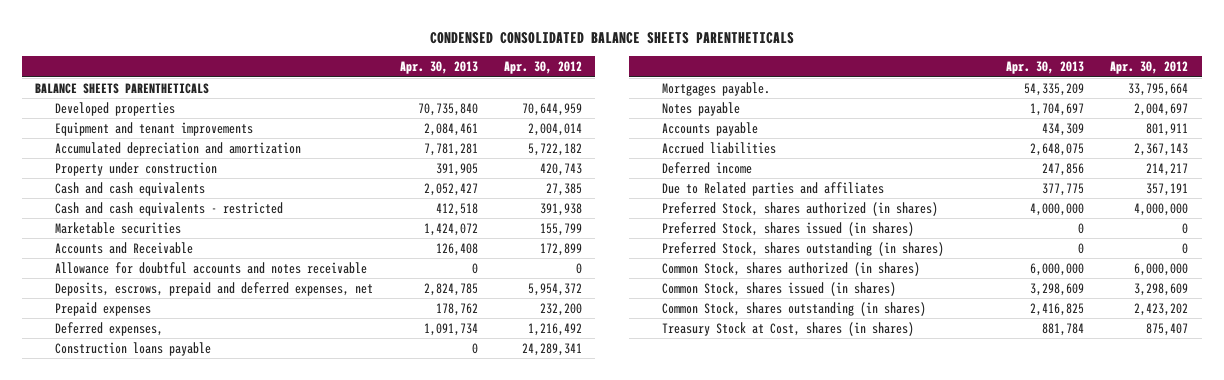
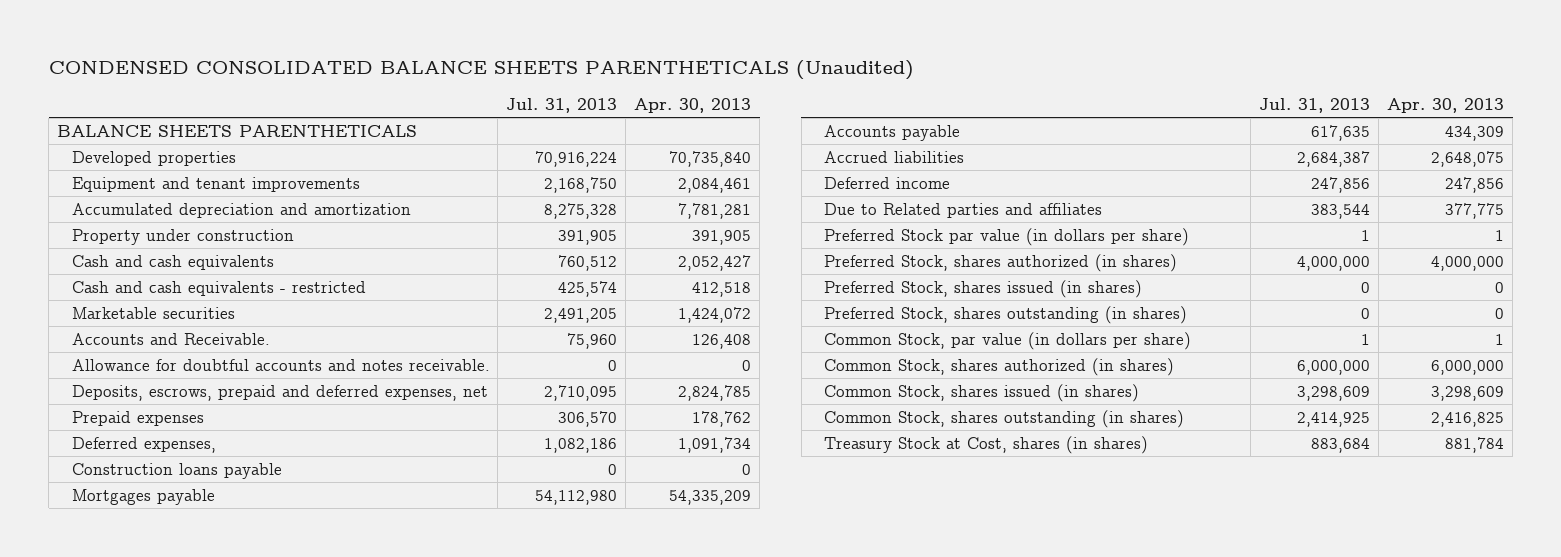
[429,31,794,44] CONDENSED CONSOLIDATED BALANCE SHEETS PARENTHETICALS -> [48,60,914,81] CONDENSED CONSOLIDATED BALANCE SHEETS PARENTHETICALS (Unaudited)
[504,61,583,75] Apr. 30, 2012 -> none
none -> [506,97,618,113] Jul. 31, 2013
[55,241,194,254] Accounts and Receivable -> [71,332,270,345] Accounts and Receivable.
[55,261,368,274] Allowance for doubtful accounts and notes receivable -> [71,358,490,371] Allowance for doubtful accounts and notes receivable.
[661,101,740,116] Notes payable -> none
[661,81,770,96] Mortgages payable. -> [71,488,215,505] Mortgages payable
none -> [824,227,1190,246] Preferred Stock par value (in dollars per share)
none -> [824,331,1192,350] Common Stock, par value (in dollars per share)

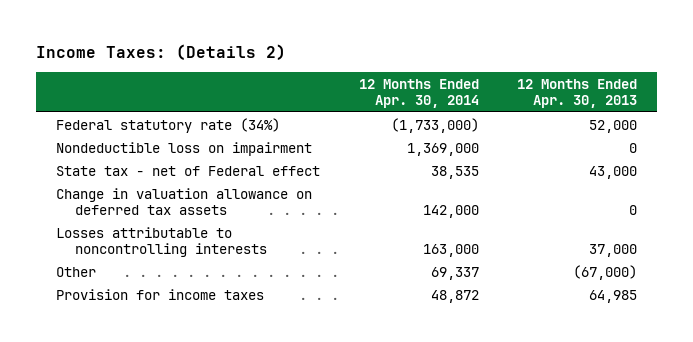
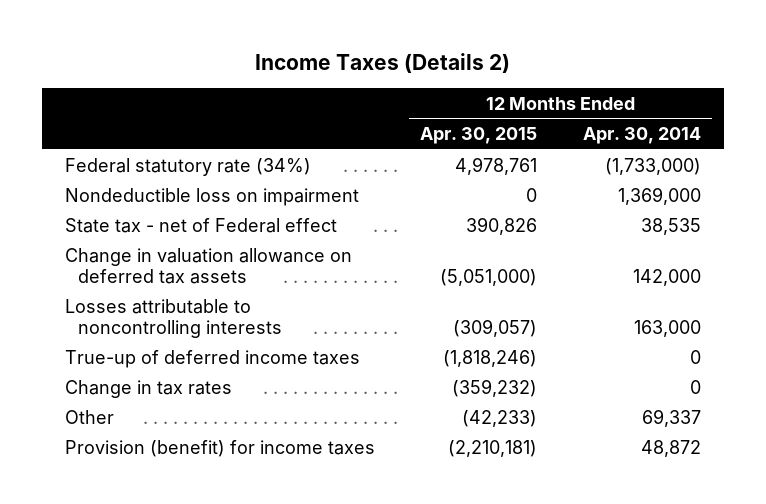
[36,44,287,61] Income Taxes: (Details 2) -> [254,53,510,74] Income Taxes (Details 2)
[517,78,638,109] 12 Months Ended Apr. 30, 2013 -> none
none -> [420,127,538,145] Apr. 30, 2015
none -> [64,349,360,368] True-up of deferred income taxes
none -> [64,379,232,398] Change in tax rates
[55,288,264,300] Provision for income taxes -> [64,439,375,457] Provision (benefit) for income taxes

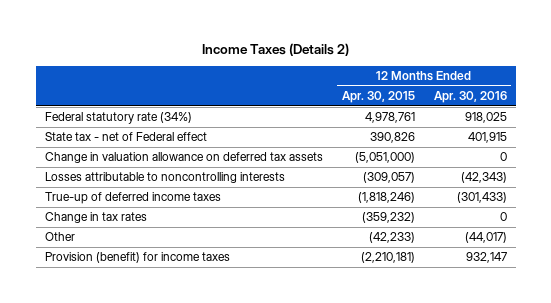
[582,127,701,145] Apr. 30, 2014 -> none
none -> [433,91,507,104] Apr. 30, 2016
[64,187,359,206] Nondeductible loss on impairment -> none

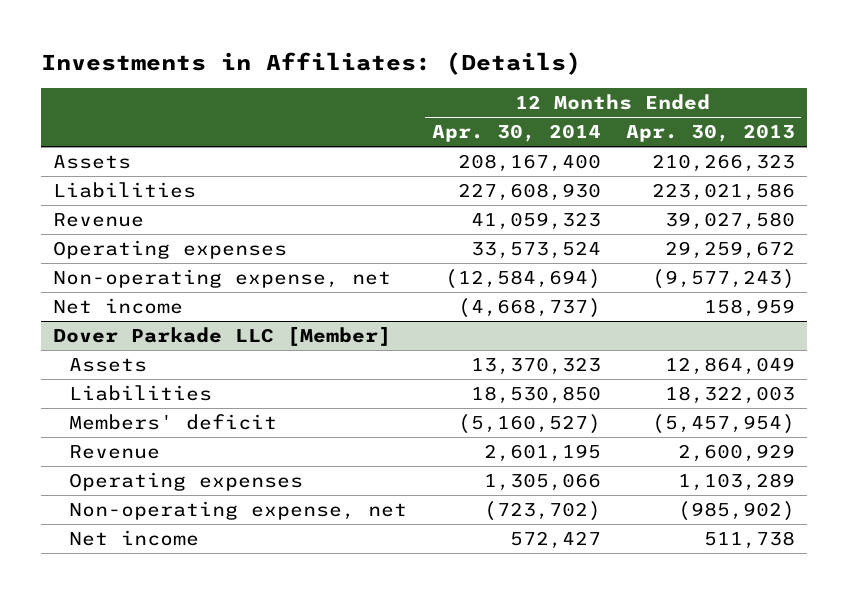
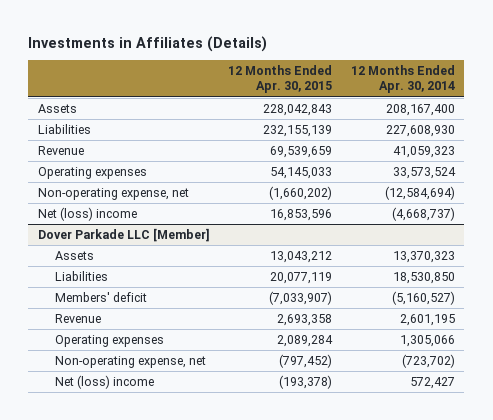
[40,51,581,75] Investments in Affiliates: (Details) -> [28,35,268,52] Investments in Affiliates (Details)
[625,124,795,143] Apr. 30, 2013 -> none
none -> [228,65,333,94] 12 Months Ended Apr. 30, 2015
[53,297,184,314] Net income -> [37,206,137,221] Net (loss) income
[68,529,199,546] Net income -> [55,374,155,389] Net (loss) income

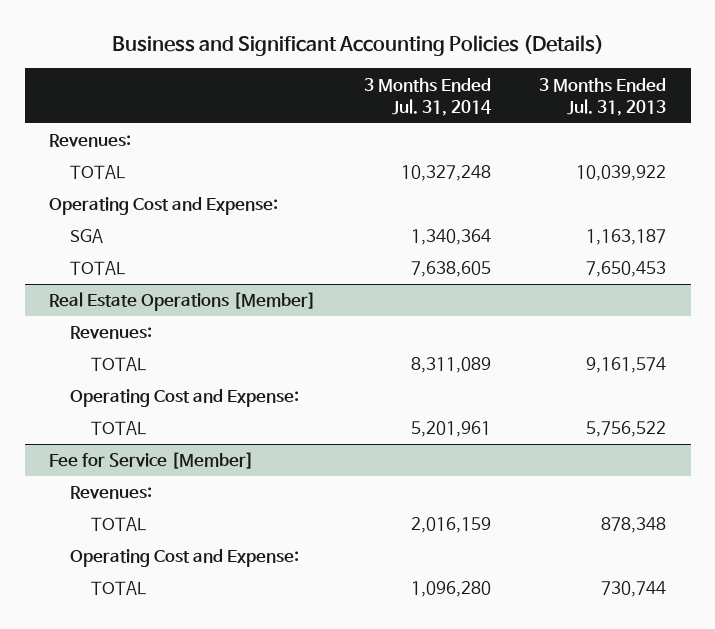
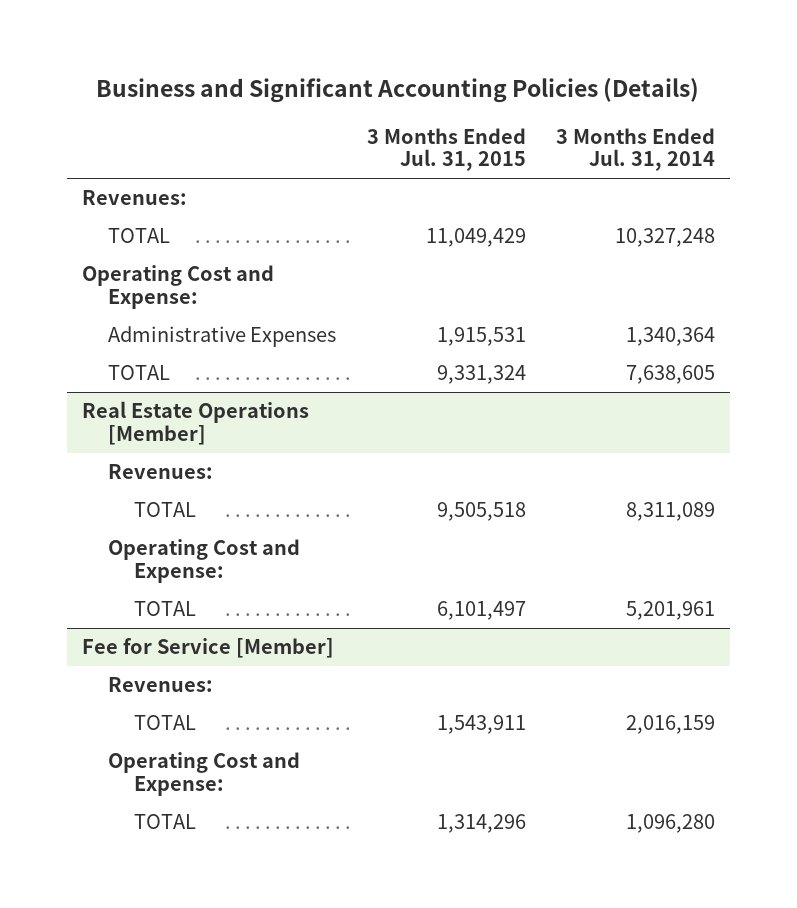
[539,77,667,116] 3 Months Ended Jul. 31, 2013 -> none
none -> [366,127,526,172] 3 Months Ended Jul. 31, 2015
[69,229,103,244] SGA -> [107,326,336,348] Administrative Expenses

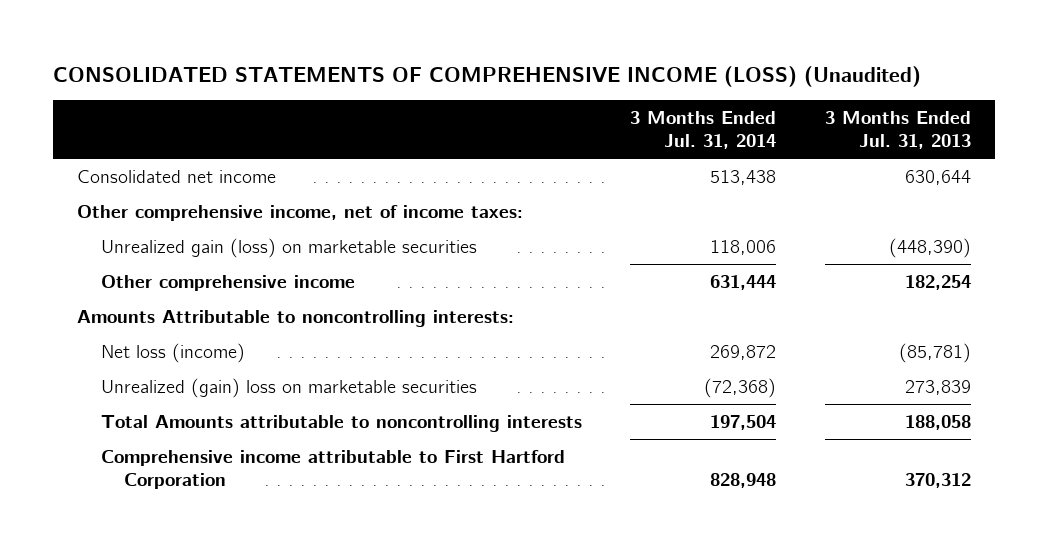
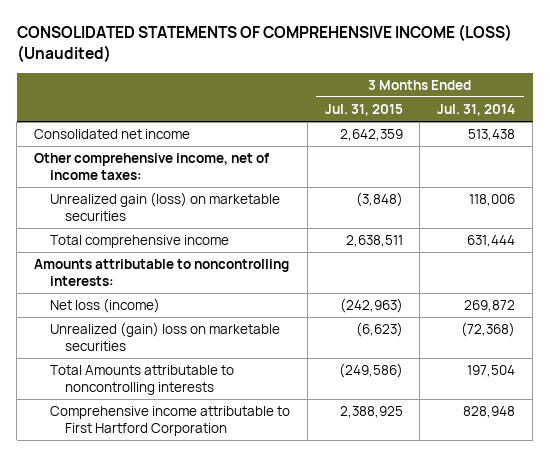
[824,111,971,149] 3 Months Ended Jul. 31, 2013 -> none
none -> [324,104,403,117] Jul. 31, 2015
[100,275,355,292] Other comprehensive income -> [49,235,229,249] Total comprehensive income
[77,310,515,328] Amounts Attributable to noncontrolling interests: -> [34,259,290,286] Amounts attributable to noncontrolling interests:

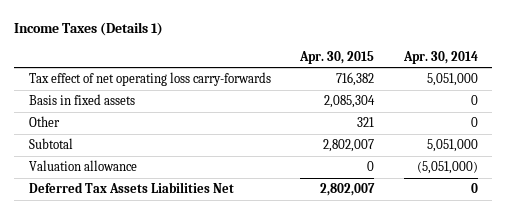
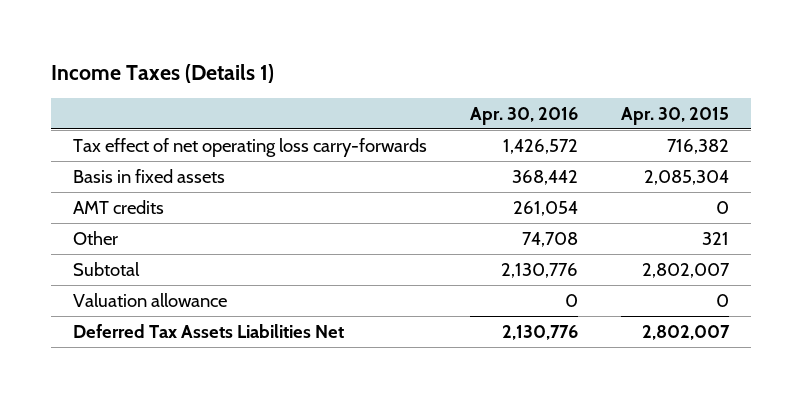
[402,50,478,64] Apr. 30, 2014 -> none
none -> [469,107,578,126] Apr. 30, 2016
none -> [72,199,164,214] AMT credits

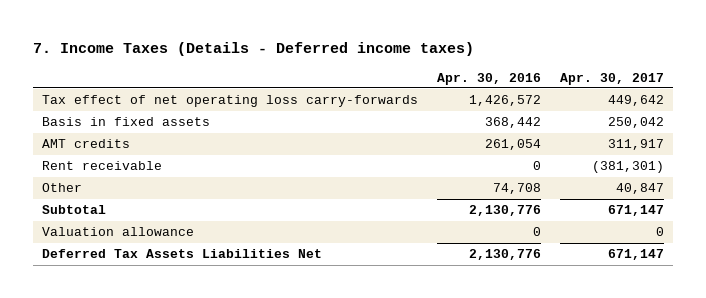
[50,63,274,83] Income Taxes (Details 1) -> [32,42,474,57] 7. Income Taxes (Details - Deferred income taxes)
[621,107,730,126] Apr. 30, 2015 -> none
none -> [559,72,664,85] Apr. 30, 2017
none -> [42,161,163,171] Rent receivable

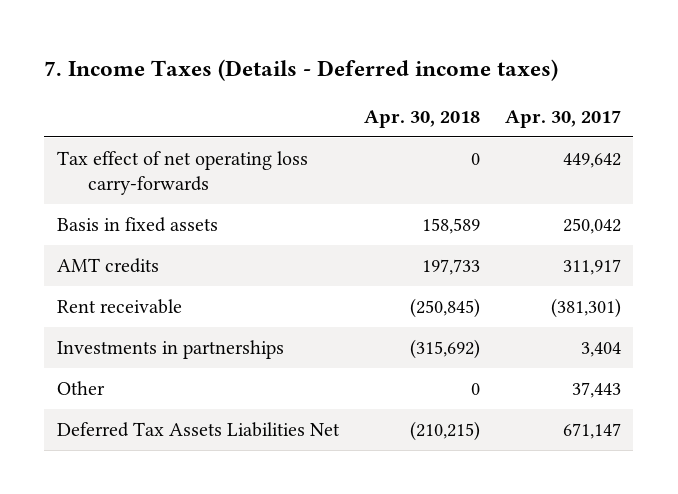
[436,72,541,85] Apr. 30, 2016 -> none
none -> [363,109,480,128] Apr. 30, 2018
[42,205,107,215] Subtotal -> none
[42,227,195,237] Valuation allowance -> none
none -> [56,339,284,359] Investments in partnerships
[615,183,664,195] 40,847 -> [571,381,621,398] 37,443

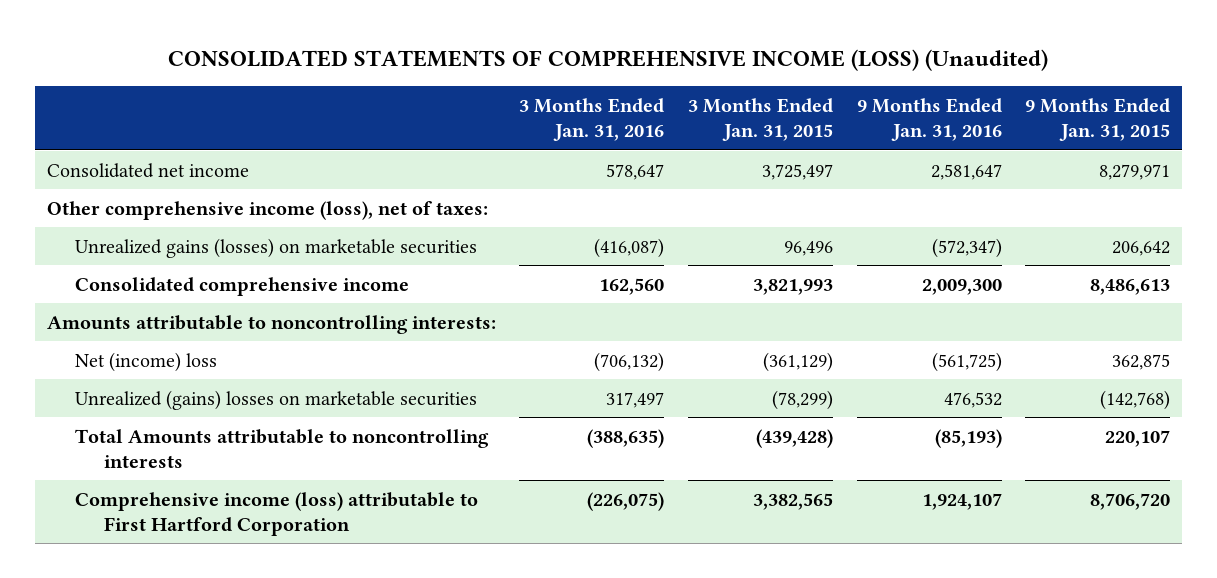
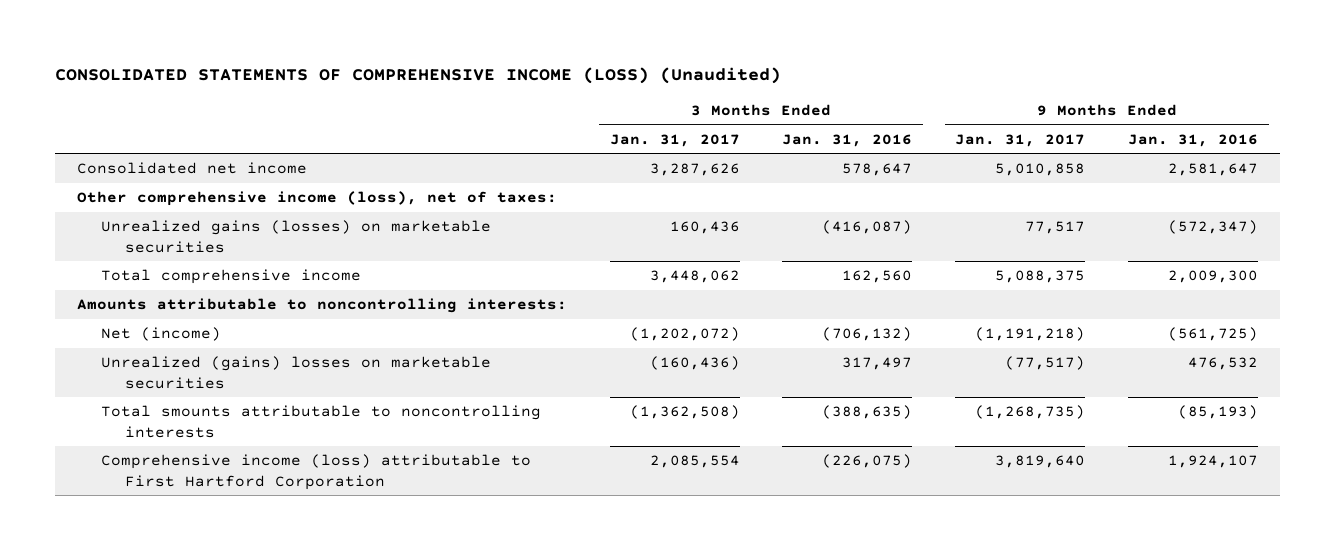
[687,97,833,142] 3 Months Ended Jan. 31, 2015 -> none
[1025,97,1171,142] 9 Months Ended Jan. 31, 2015 -> none
none -> [609,133,740,147] Jan. 31, 2017
none -> [955,133,1086,147] Jan. 31, 2017
[75,276,410,296] Consolidated comprehensive income -> [100,269,361,285] Total comprehensive income
[75,351,218,372] Net (income) loss -> [100,327,221,342] Net (income)
[75,428,490,468] Total Amounts attributable to noncontrolling interests -> [100,405,541,438] Total smounts attributable to noncontrolling interests

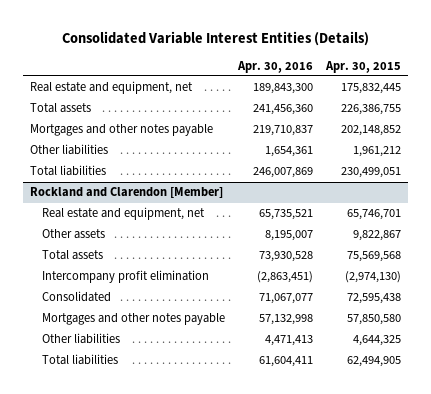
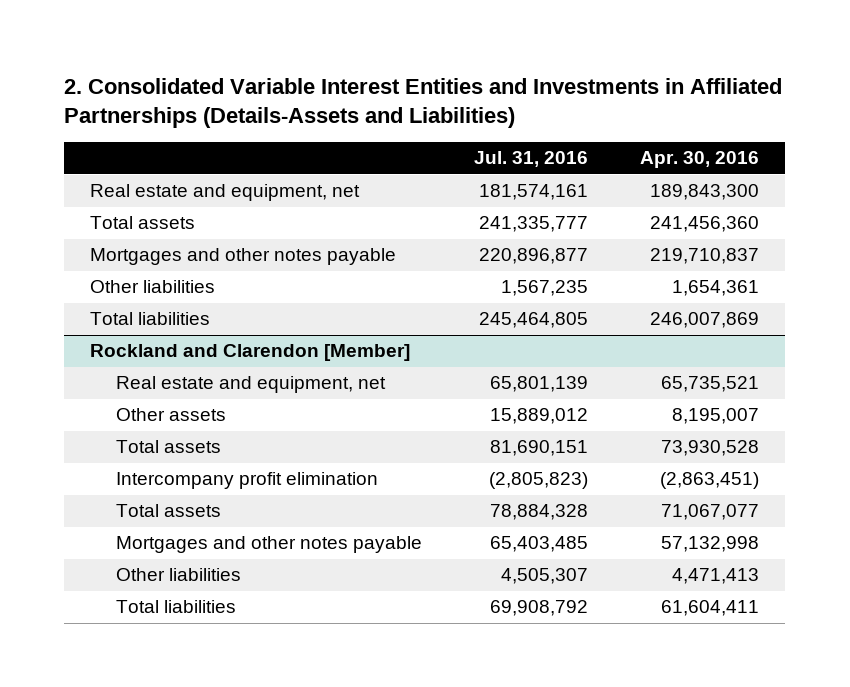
[61,30,369,46] Consolidated Variable Interest Entities (Details) -> [64,77,783,129] 2. Consolidated Variable Interest Entities and Investments in Affiliated Partnerships (Details-Assets and Liabilities)
[325,60,402,73] Apr. 30, 2015 -> none
none -> [474,151,589,168] Jul. 31, 2016
[41,291,111,303] Consolidated -> [115,504,221,518] Total assets

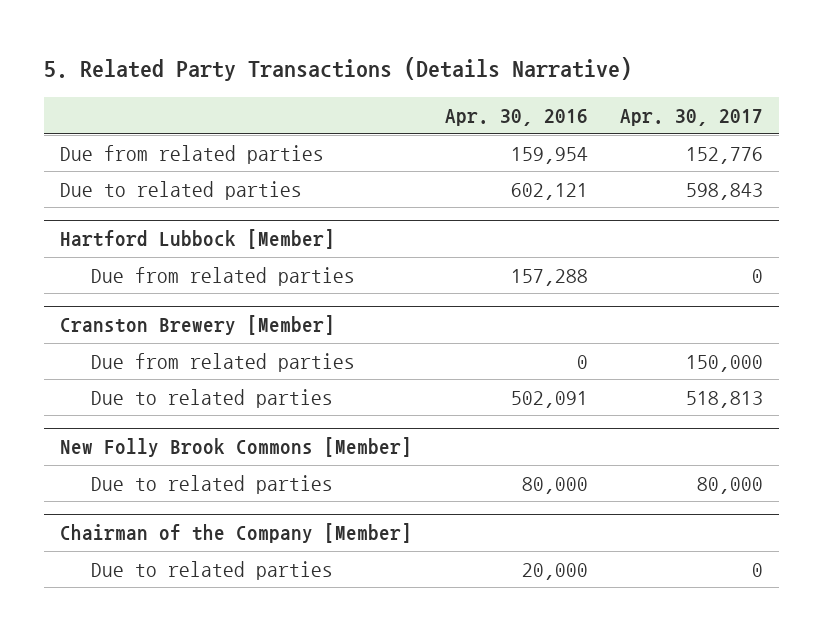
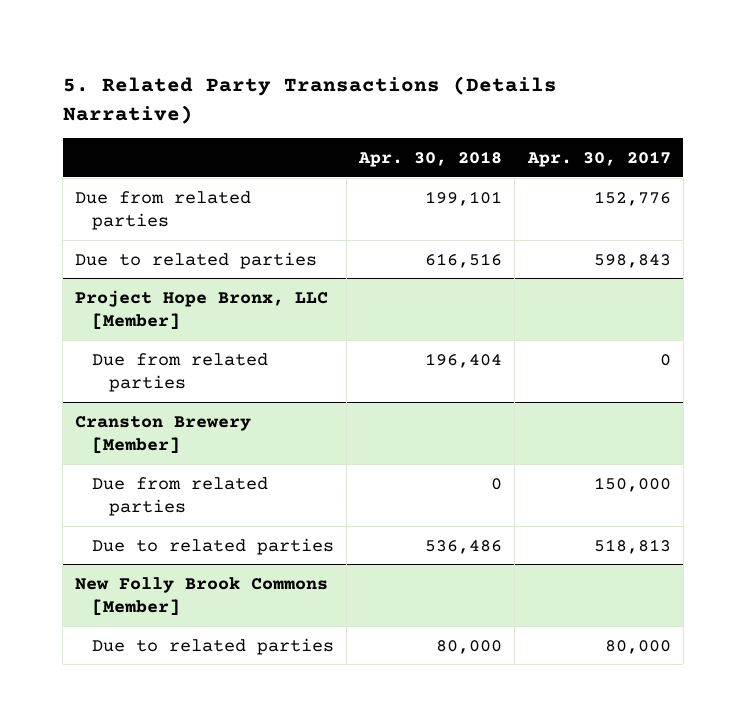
[444,109,588,127] Apr. 30, 2016 -> none
none -> [358,151,503,168] Apr. 30, 2018
[59,229,335,250] Hartford Lubbock [Member] -> none
none -> [75,289,329,331] Project Hope Bronx, LLC [Member]
[59,523,412,544] Chairman of the Company [Member] -> none
[90,560,333,580] Due to related parties -> none

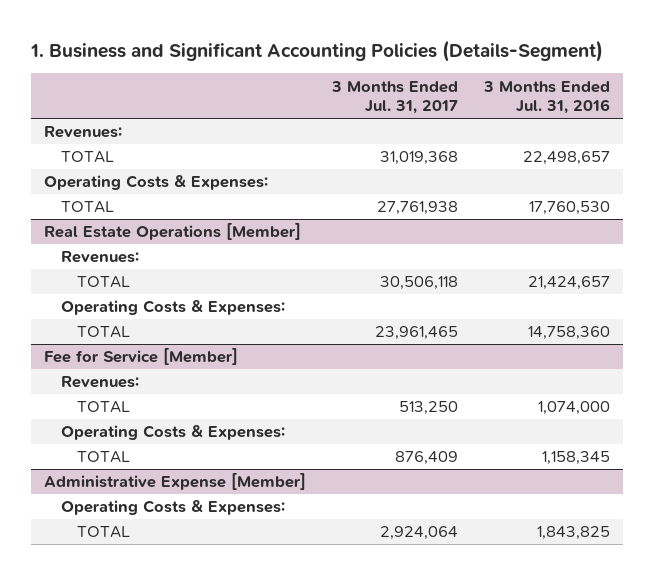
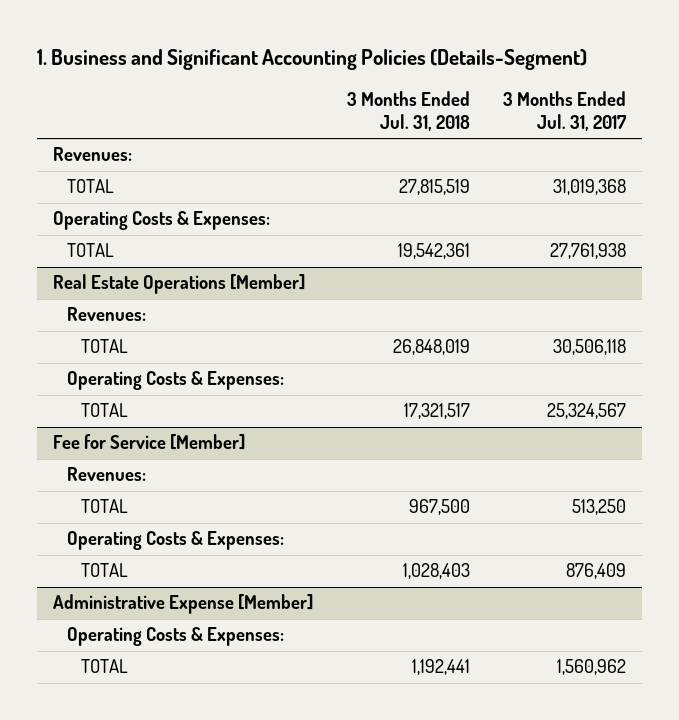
[482,80,610,115] 3 Months Ended Jul. 31, 2016 -> none
none -> [346,91,470,132] 3 Months Ended Jul. 31, 2018
[374,326,458,341] 23,961,465 -> [546,403,626,420] 25,324,567
[379,526,458,541] 2,924,064 -> [556,659,626,676] 1,560,962

